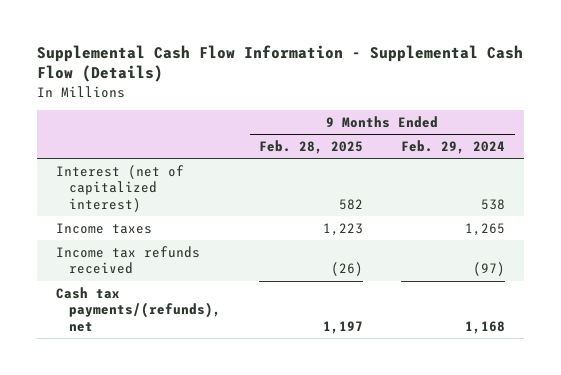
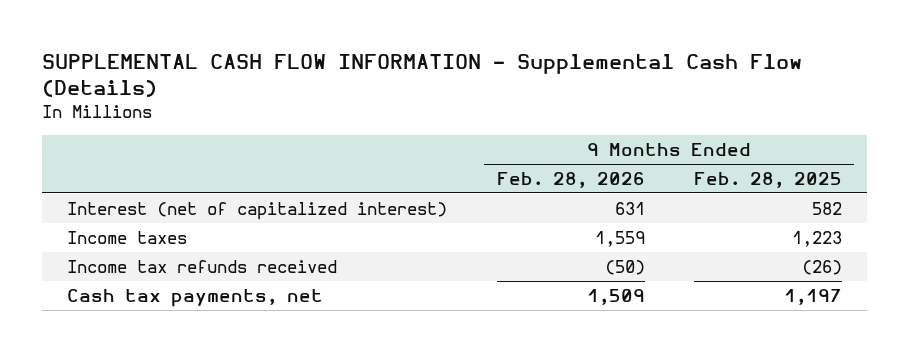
[36,44,523,83] Supplemental Cash Flow Information - Supplemental Cash Flow (Details) -> [42,53,803,98] SUPPLEMENTAL CASH FLOW INFORMATION - Supplemental Cash Flow (Details)
[401,139,506,154] Feb. 29, 2024 -> none
none -> [496,171,645,188] Feb. 28, 2026
[55,286,222,332] Cash tax payments/(refunds), net -> [66,288,323,307] Cash tax payments, net

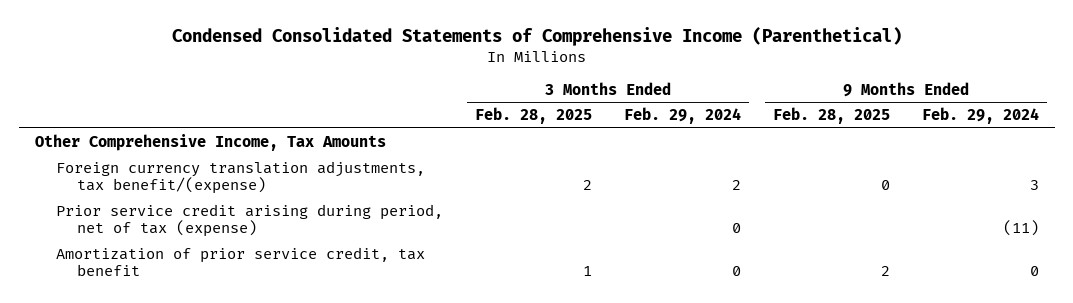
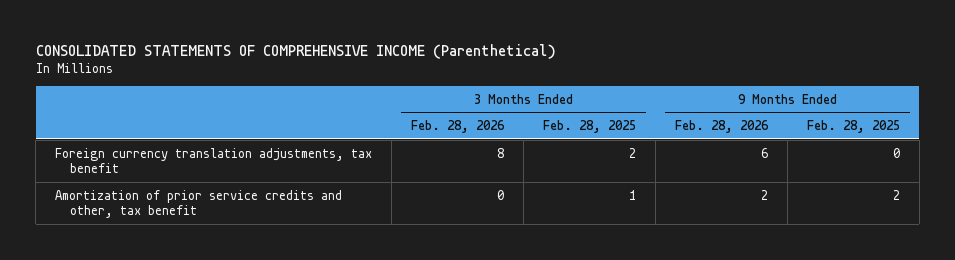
[171,26,902,46] Condensed Consolidated Statements of Comprehensive Income (Parenthetical) -> [35,43,556,59] CONSOLIDATED STATEMENTS OF COMPREHENSIVE INCOME (Parenthetical)
[623,107,741,125] Feb. 29, 2024 -> none
[921,107,1039,125] Feb. 29, 2024 -> none
none -> [411,119,506,133] Feb. 28, 2026
none -> [675,119,770,133] Feb. 28, 2026
[34,133,386,151] Other Comprehensive Income, Tax Amounts -> none
[55,203,443,238] Prior service credit arising during period, net of tax (expense) -> none
[55,160,425,195] Foreign currency translation adjustments, tax benefit/(expense) -> [55,147,373,174] Foreign currency translation adjustments, tax benefit
[55,246,425,277] Amortization of prior service credit, tax benefit -> [55,189,343,219] Amortization of prior service credits and other, tax benefit

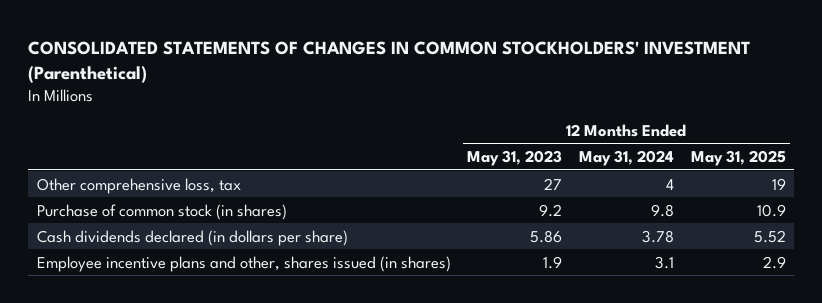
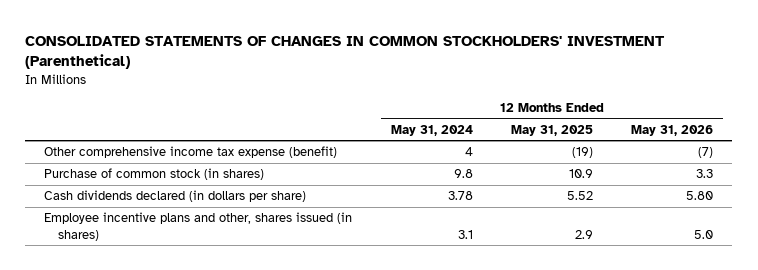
[467,150,563,167] May 31, 2023 -> none
none -> [631,124,714,136] May 31, 2026
[36,177,241,194] Other comprehensive loss, tax -> [44,146,338,159] Other comprehensive income tax expense (benefit)
[771,177,786,190] 19 -> [571,147,593,159] (19)

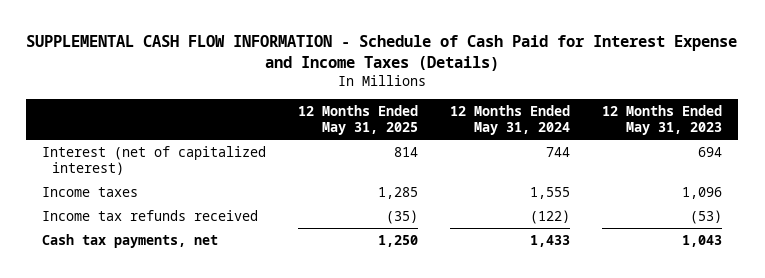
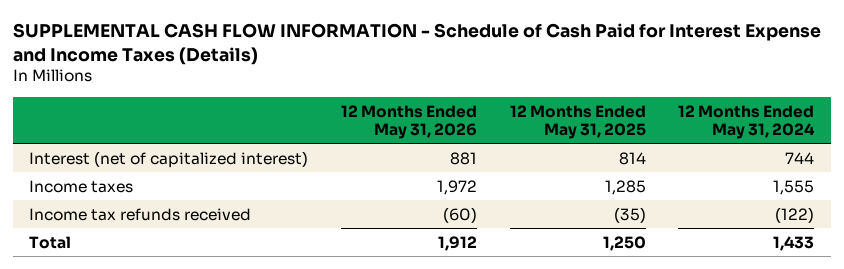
[602,104,723,135] 12 Months Ended May 31, 2023 -> none
none -> [341,104,478,140] 12 Months Ended May 31, 2026
[42,234,219,249] Cash tax payments, net -> [29,235,72,249] Total

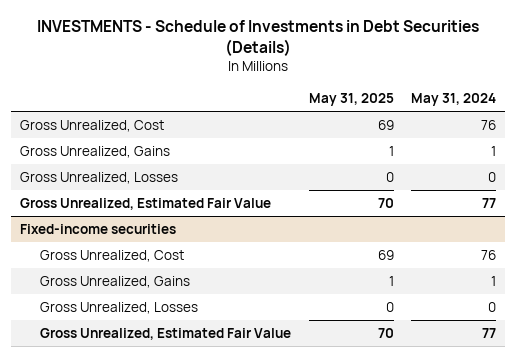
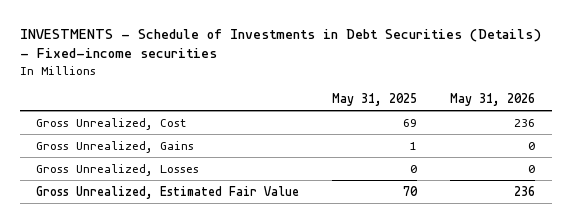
[36,20,479,56] INVESTMENTS - Schedule of Investments in Debt Securities (Details) -> [19,28,541,59] INVESTMENTS - Schedule of Investments in Debt Securities (Details) - Fixed-income securities
[410,92,496,106] May 31, 2024 -> none
none -> [450,92,536,106] May 31, 2026
[19,224,176,235] Fixed-income securities -> none
[40,250,185,263] Gross Unrealized, Cost -> none
[40,276,191,289] Gross Unrealized, Gains -> none
[40,302,199,315] Gross Unrealized, Losses -> none
[40,328,292,341] Gross Unrealized, Estimated Fair Value -> none

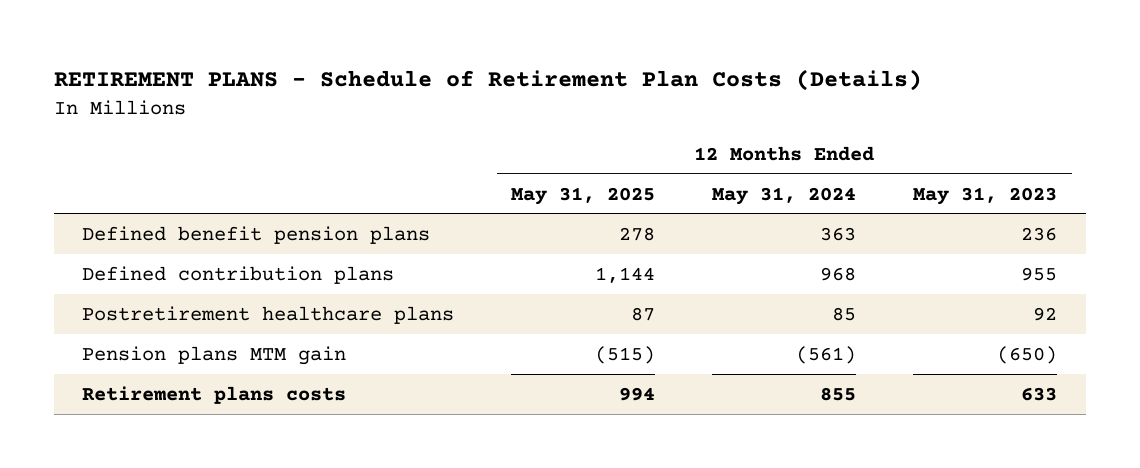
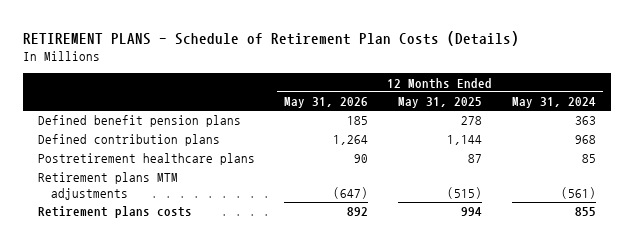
[913,186,1058,205] May 31, 2023 -> none
none -> [284,97,369,109] May 31, 2026
[82,345,347,365] Pension plans MTM gain -> [37,172,178,200] Retirement plans MTM adjustments

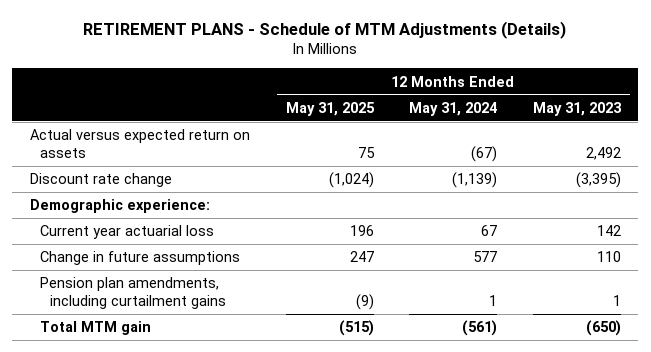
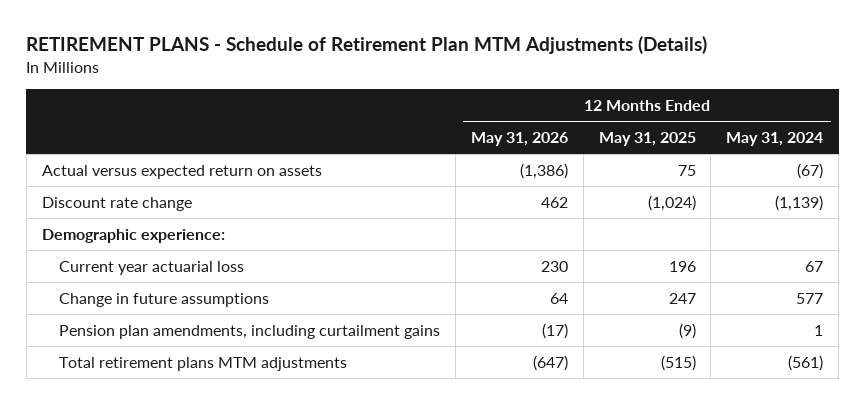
[83,20,567,39] RETIREMENT PLANS - Schedule of MTM Adjustments (Details) -> [26,36,708,55] RETIREMENT PLANS - Schedule of Retirement Plan MTM Adjustments (Details)
[532,101,622,116] May 31, 2023 -> none
none -> [470,131,568,146] May 31, 2026
[40,321,152,336] Total MTM gain -> [59,356,348,371] Total retirement plans MTM adjustments

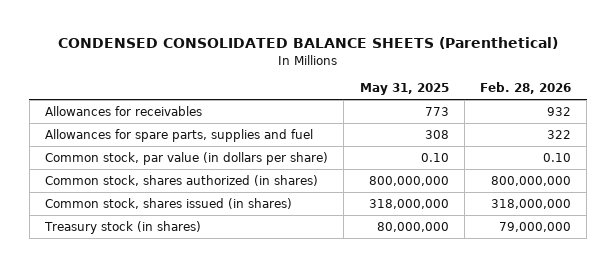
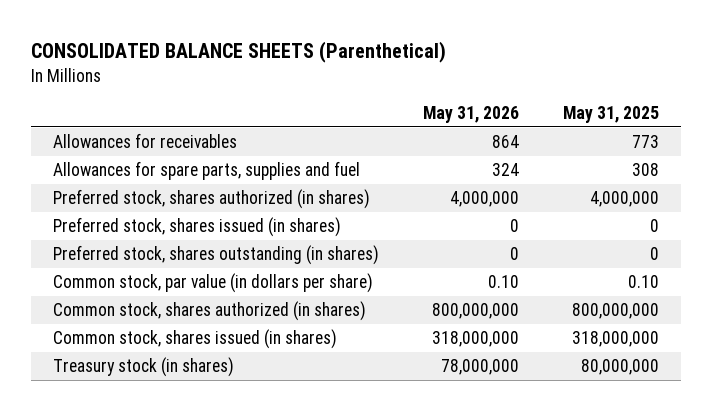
[58,37,559,50] CONDENSED CONSOLIDATED BALANCE SHEETS (Parenthetical) -> [31,41,447,64] CONSOLIDATED BALANCE SHEETS (Parenthetical)
[480,82,572,95] Feb. 28, 2026 -> none
none -> [422,106,519,124] May 31, 2026
none -> [53,189,371,210] Preferred stock, shares authorized (in shares)
none -> [53,217,342,238] Preferred stock, shares issued (in shares)
none -> [53,245,380,266] Preferred stock, shares outstanding (in shares)

